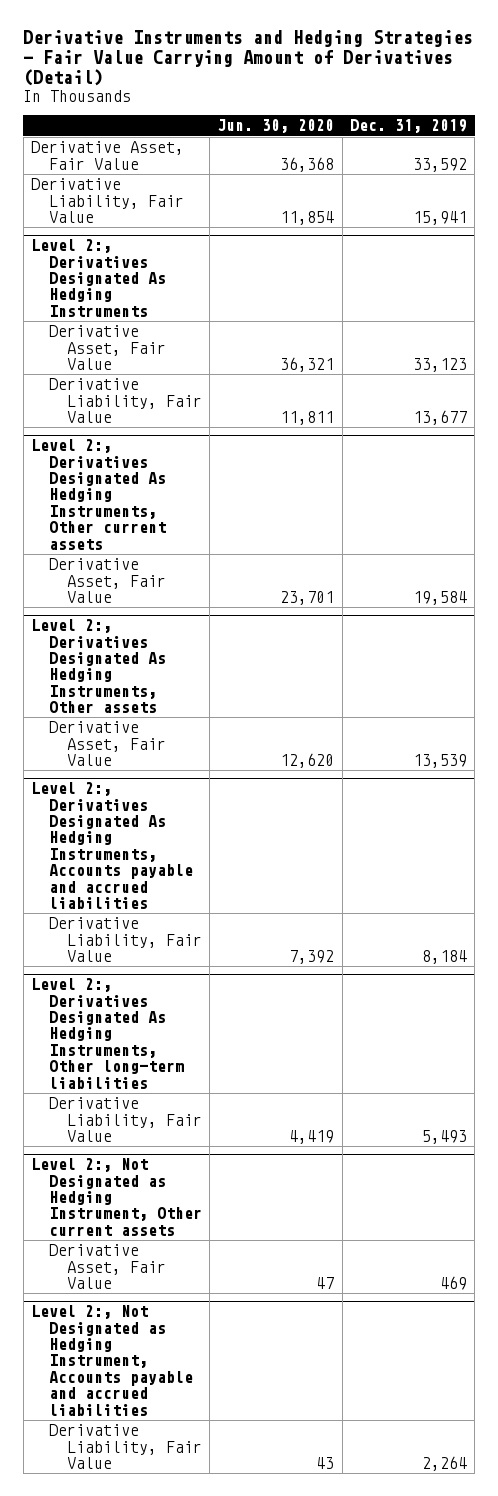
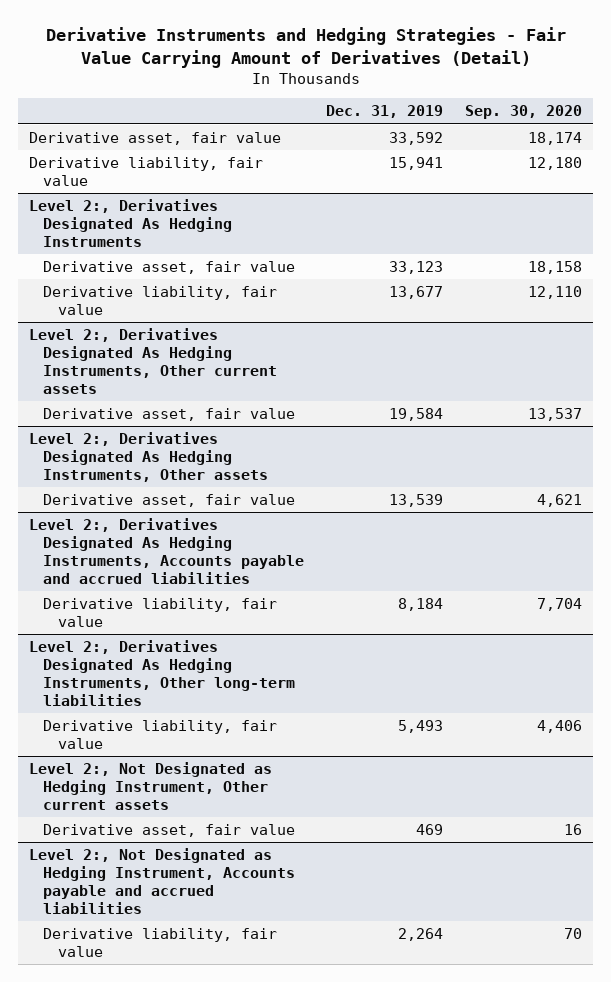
[217,119,335,134] Jun. 30, 2020 -> none
none -> [465,105,583,120] Sep. 30, 2020
[31,141,185,170] Derivative Asset, Fair Value -> [29,132,282,146] Derivative asset, fair value
[31,178,184,223] Derivative Liability, Fair Value -> [29,157,264,186] Derivative liability, fair value
[48,325,166,370] Derivative Asset, Fair Value -> [43,261,296,275] Derivative asset, fair value
[48,378,202,423] Derivative Liability, Fair Value -> [43,286,278,315] Derivative liability, fair value
[48,558,166,603] Derivative Asset, Fair Value -> [43,408,296,422] Derivative asset, fair value
[48,721,166,766] Derivative Asset, Fair Value -> [43,494,296,508] Derivative asset, fair value
[48,917,202,962] Derivative Liability, Fair Value -> [43,598,278,627] Derivative liability, fair value
[48,1097,202,1142] Derivative Liability, Fair Value -> [43,720,278,749] Derivative liability, fair value
[48,1244,166,1289] Derivative Asset, Fair Value -> [43,824,296,838] Derivative asset, fair value
[48,1424,202,1469] Derivative Liability, Fair Value -> [43,928,278,957] Derivative liability, fair value

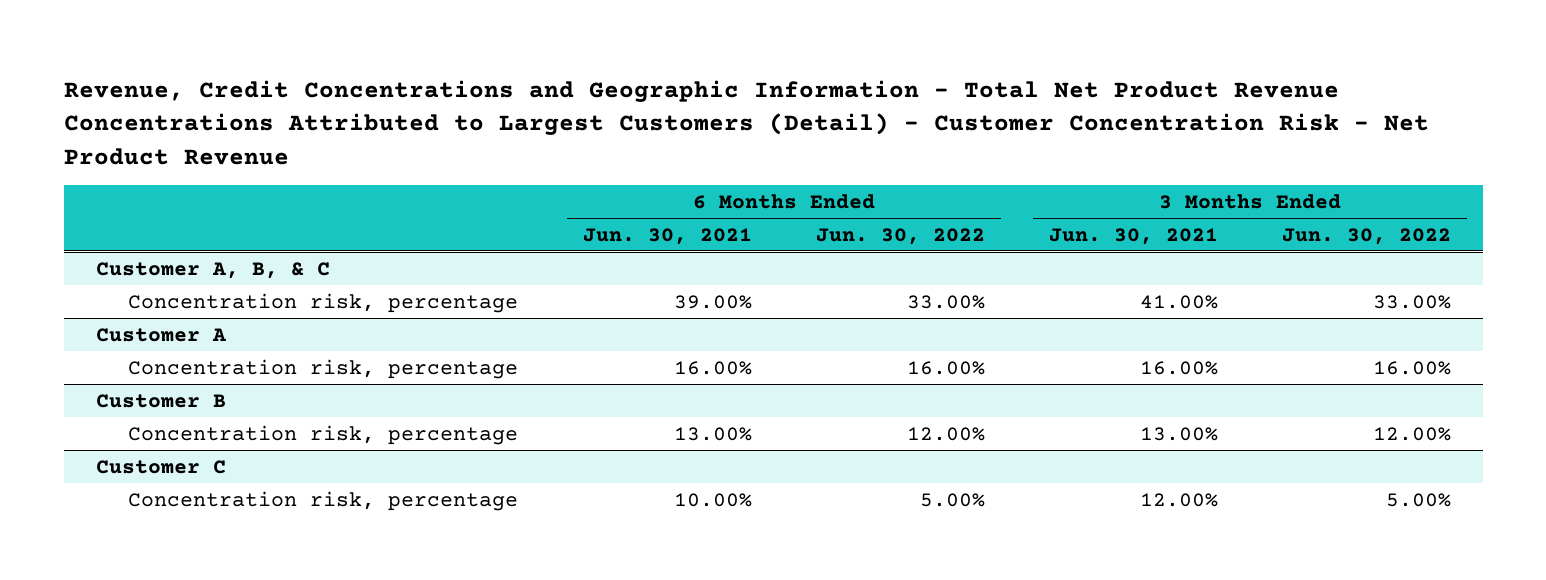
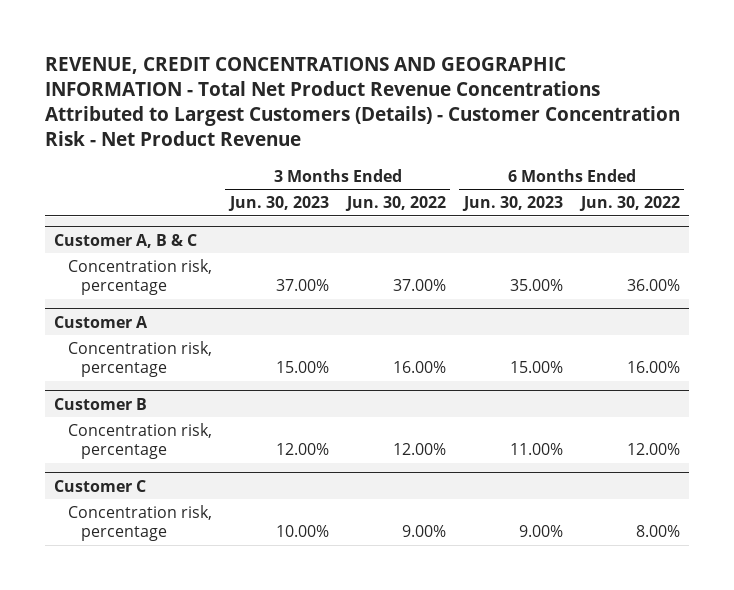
[63,79,1429,165] Revenue, Credit Concentrations and Geographic Information - Total Net Product Revenue Concentrations Attributed to Largest Customers (Detail) - Customer Concentration Risk - Net Product Revenue -> [45,56,681,147] REVENUE, CREDIT CONCENTRATIONS AND GEOGRAPHIC INFORMATION - Total Net Product Revenue Concentrations Attributed to Largest Customers (Details) - Customer Concentration Risk - Net Product Revenue
[582,227,752,245] Jun. 30, 2021 -> none
[1048,227,1218,245] Jun. 30, 2021 -> none
none -> [227,196,329,212] Jun. 30, 2023
none -> [461,196,563,212] Jun. 30, 2023
[95,261,330,279] Customer A, B, & C -> [54,233,198,248] Customer A, B & C
[906,294,985,309] 33.00% -> [626,279,680,292] 36.00%
[1372,294,1451,309] 33.00% -> [392,279,446,292] 37.00%
[919,492,985,507] 5.00% -> [635,525,680,538] 8.00%
[1385,492,1451,507] 5.00% -> [401,525,446,538] 9.00%

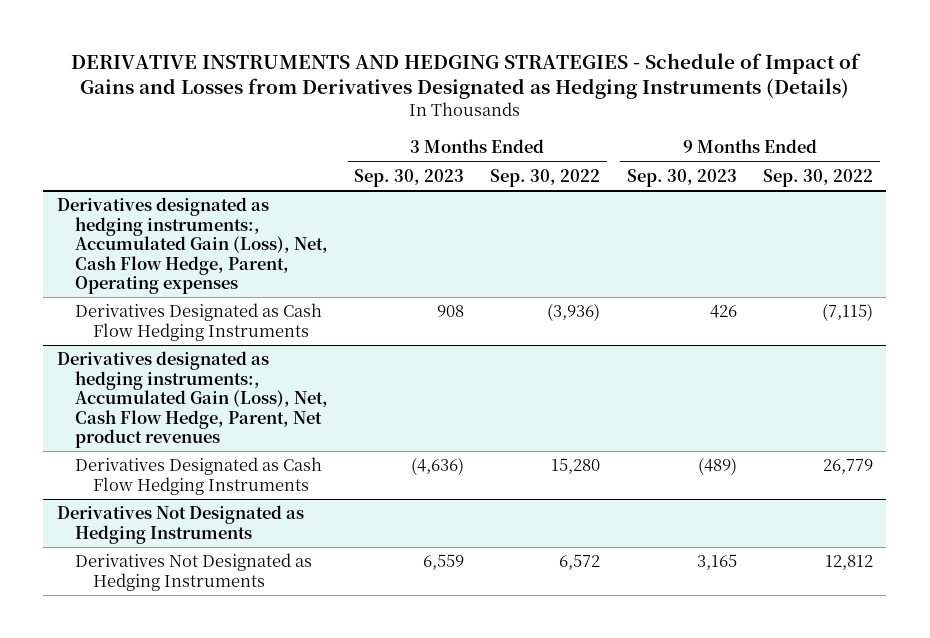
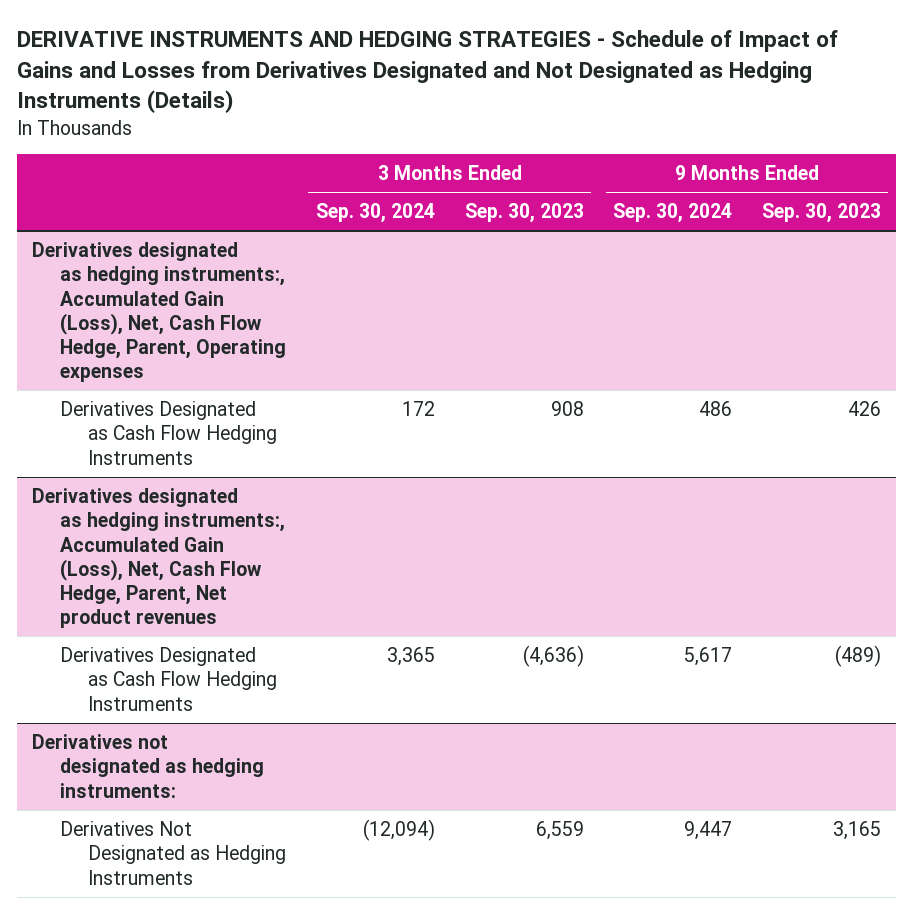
[70,52,861,100] DERIVATIVE INSTRUMENTS AND HEDGING STRATEGIES - Schedule of Impact of Gains and Losses from Derivatives Designated as Hedging Instruments (Details) -> [17,30,839,114] DERIVATIVE INSTRUMENTS AND HEDGING STRATEGIES - Schedule of Impact of Gains and Losses from Derivatives Designated and Not Designated as Hedging Instruments (Details)
[490,168,601,187] Sep. 30, 2022 -> none
[763,168,874,187] Sep. 30, 2022 -> none
none -> [315,203,435,224] Sep. 30, 2024
none -> [613,203,733,224] Sep. 30, 2024
[56,505,304,544] Derivatives Not Designated as Hedging Instruments -> [31,733,265,798] Derivatives not designated as hedging instruments:

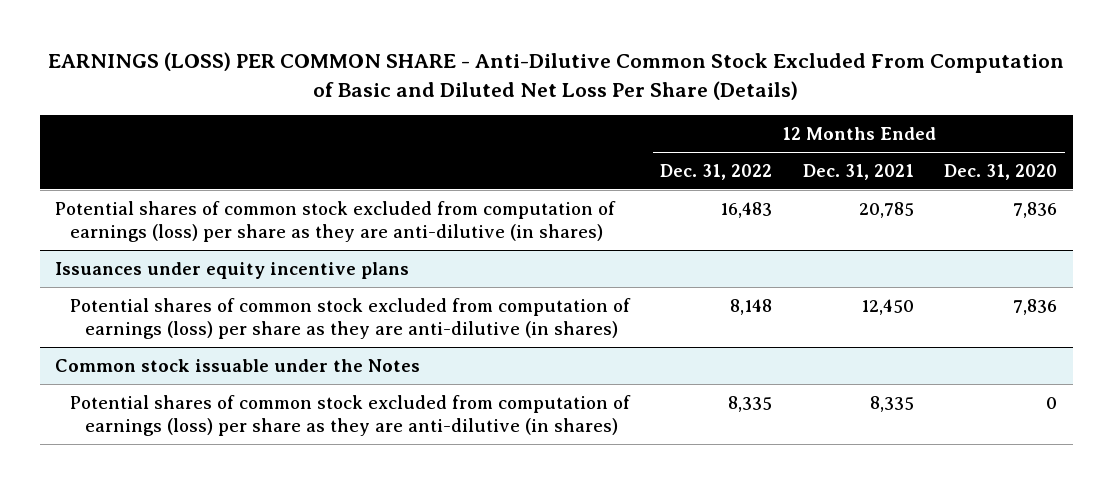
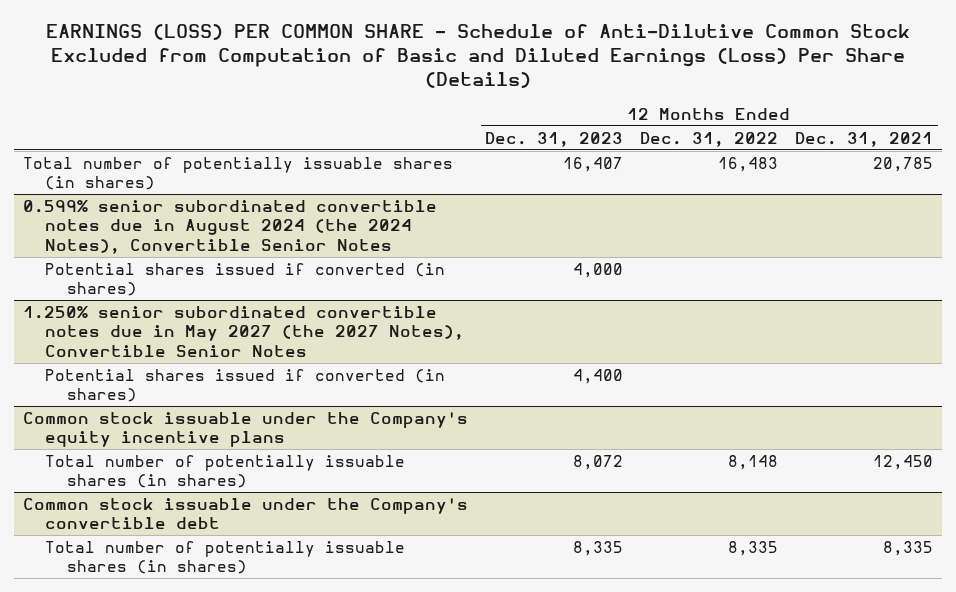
[48,52,1065,100] EARNINGS (LOSS) PER COMMON SHARE - Anti-Dilutive Common Stock Excluded From Computation of Basic and Diluted Net Loss Per Share (Details) -> [46,24,911,89] EARNINGS (LOSS) PER COMMON SHARE - Schedule of Anti-Dilutive Common Stock Excluded from Computation of Basic and Diluted Earnings (Loss) Per Share (Details)
[944,163,1058,180] Dec. 31, 2020 -> none
none -> [484,131,623,147] Dec. 31, 2023
[55,200,617,242] Potential shares of common stock excluded from computation of earnings (loss) per share as they are anti-dilutive (in shares) -> [22,156,453,191] Total number of potentially issuable shares (in shares)
none -> [22,199,437,254] 0.599% senior subordinated convertible notes due in August 2024 (the 2024 Notes), Convertible Senior Notes
none -> [45,262,446,297] Potential shares issued if converted (in shares)
none -> [22,305,465,357] 1.250% senior subordinated convertible notes due in May 2027 (the 2027 Notes), Convertible Senior Notes
none -> [45,368,446,403] Potential shares issued if converted (in shares)
[55,261,410,279] Issuances under equity incentive plans -> [22,411,468,448] Common stock issuable under the Company's equity incentive plans
[69,297,631,339] Potential shares of common stock excluded from computation of earnings (loss) per share as they are anti-dilutive (in shares) -> [45,454,406,489] Total number of potentially issuable shares (in shares)
[55,358,421,372] Common stock issuable under the Notes -> [22,497,468,530] Common stock issuable under the Company's convertible debt
[69,394,631,436] Potential shares of common stock excluded from computation of earnings (loss) per share as they are anti-dilutive (in shares) -> [45,540,406,575] Total number of potentially issuable shares (in shares)

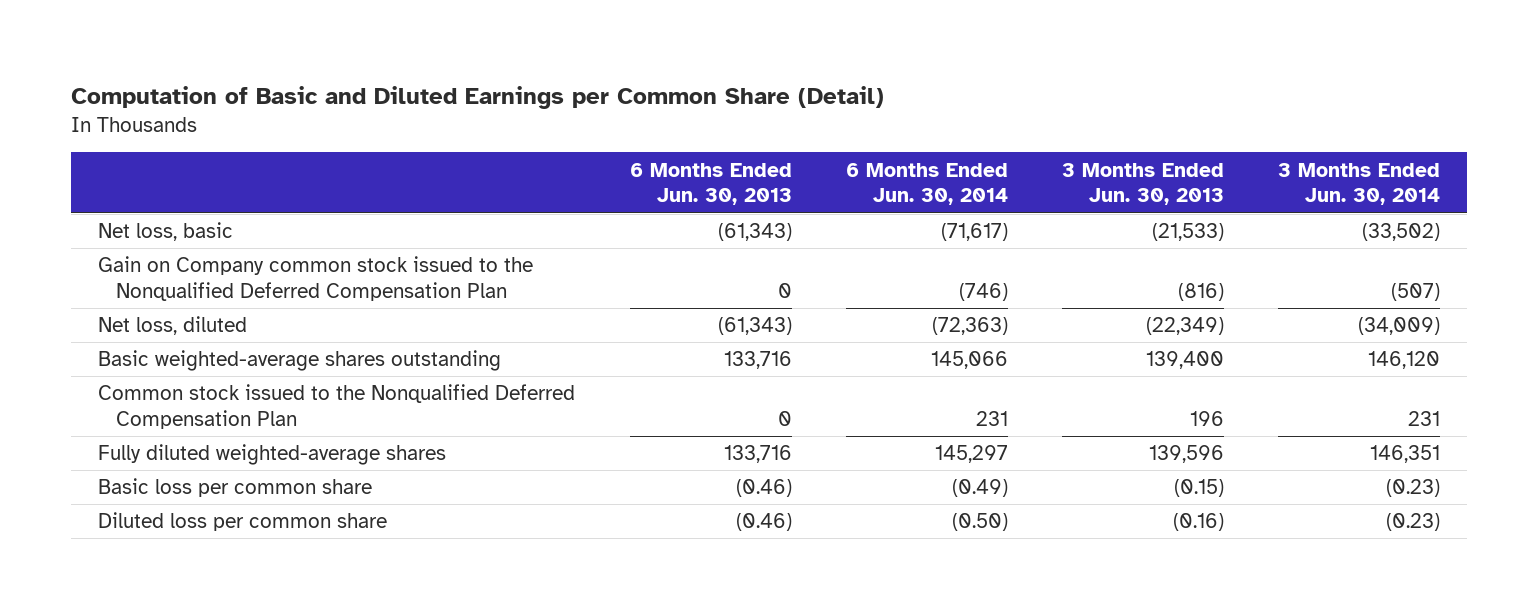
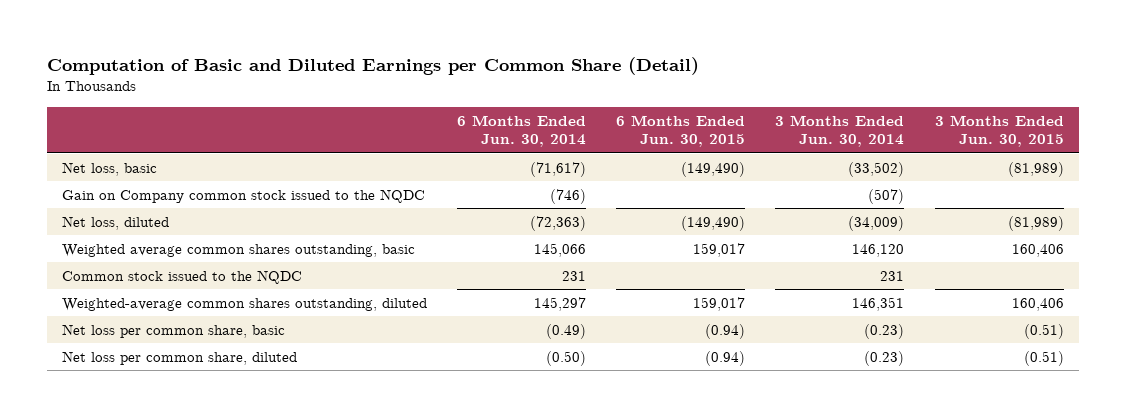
[629,162,792,206] 6 Months Ended Jun. 30, 2013 -> none
[1062,162,1225,206] 3 Months Ended Jun. 30, 2013 -> none
none -> [616,114,746,148] 6 Months Ended Jun. 30, 2015
none -> [934,114,1064,148] 3 Months Ended Jun. 30, 2015
[98,256,534,302] Gain on Company common stock issued to the Nonqualified Deferred Compensation Plan -> [62,188,426,203] Gain on Company common stock issued to the NQDC
[98,350,502,372] Basic weighted-average shares outstanding -> [62,243,416,257] Weighted average common shares outstanding, basic
[98,384,576,430] Common stock issued to the Nonqualified Deferred Compensation Plan -> [62,269,303,284] Common stock issued to the NQDC
[98,444,447,466] Fully diluted weighted-average shares -> [62,297,428,311] Weighted-average common shares outstanding, diluted
[98,478,373,498] Basic loss per common share -> [62,323,286,338] Net loss per common share, basic
[98,512,388,532] Diluted loss per common share -> [62,350,298,365] Net loss per common share, diluted

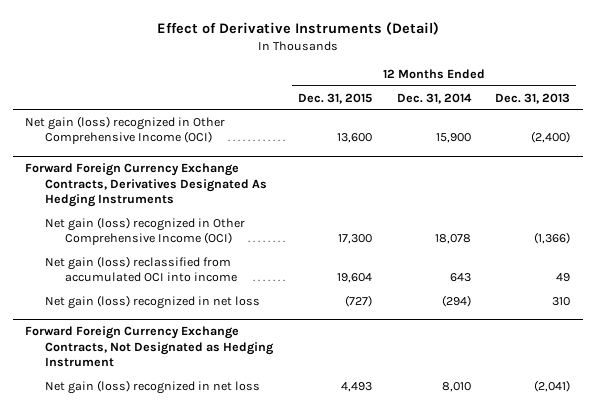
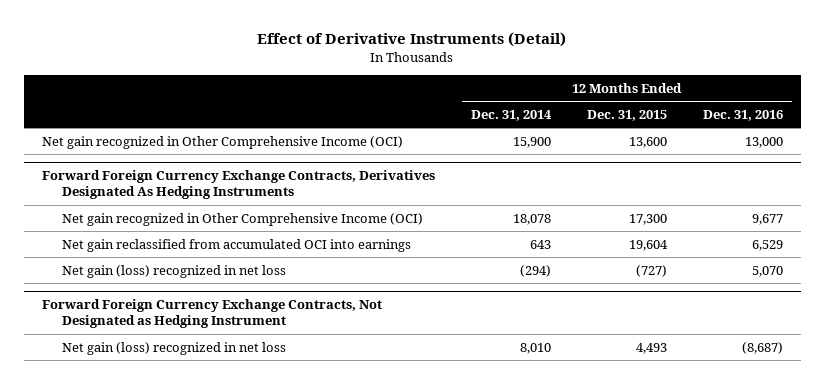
[495,92,571,104] Dec. 31, 2013 -> none
none -> [703,109,784,121] Dec. 31, 2016
[25,115,226,144] Net gain (loss) recognized in Other Comprehensive Income (OCI) -> [41,135,403,149] Net gain recognized in Other Comprehensive Income (OCI)
[45,216,246,245] Net gain (loss) recognized in Other Comprehensive Income (OCI) -> [61,212,423,226] Net gain recognized in Other Comprehensive Income (OCI)
[45,255,237,282] Net gain (loss) reclassified from accumulated OCI into income -> [61,238,411,252] Net gain reclassified from accumulated OCI into earnings

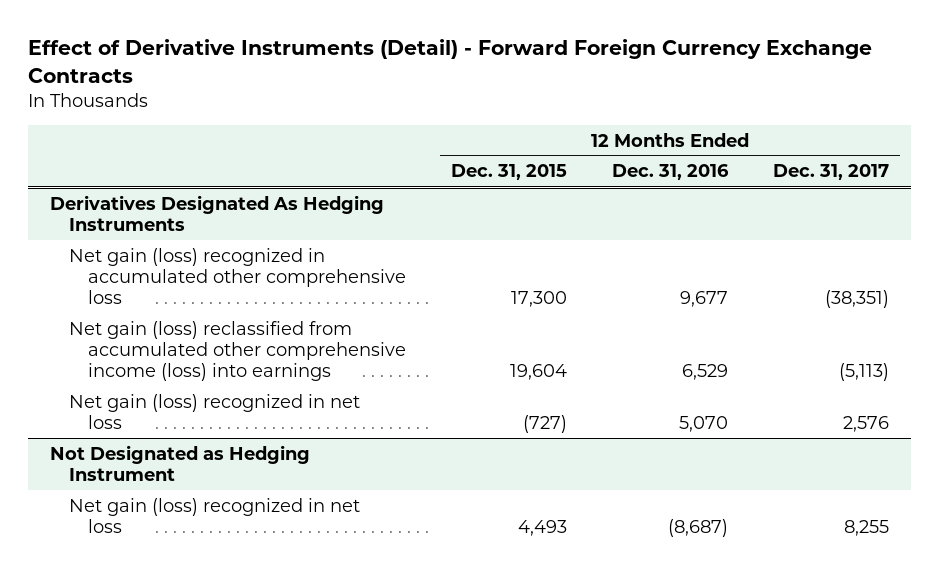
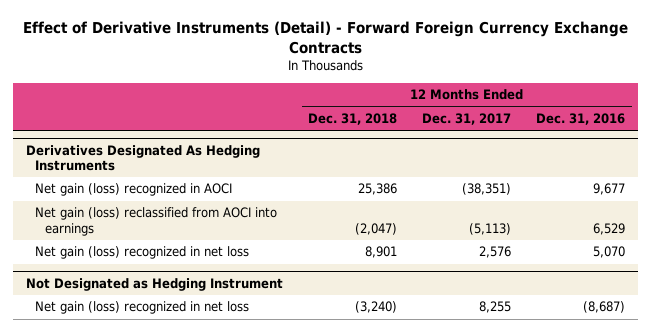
[451,164,568,181] Dec. 31, 2015 -> none
none -> [307,112,397,125] Dec. 31, 2018
[69,247,407,304] Net gain (loss) recognized in accumulated other comprehensive loss -> [35,183,233,197] Net gain (loss) recognized in AOCI
[69,320,407,381] Net gain (loss) reclassified from accumulated other comprehensive income (loss) into earnings -> [35,207,278,236] Net gain (loss) reclassified from AOCI into earnings

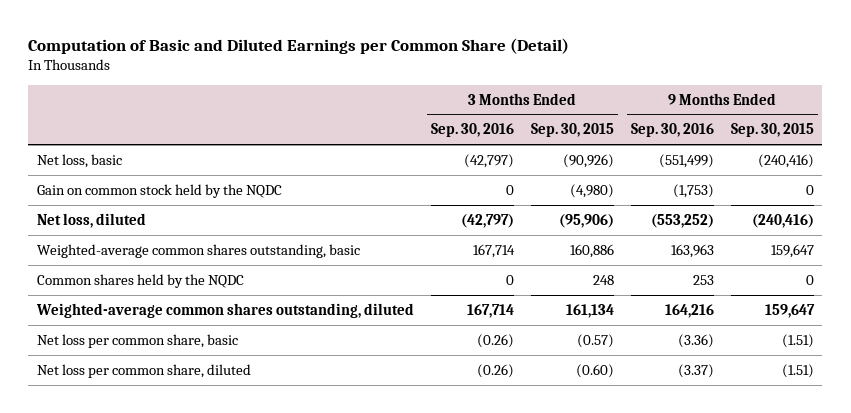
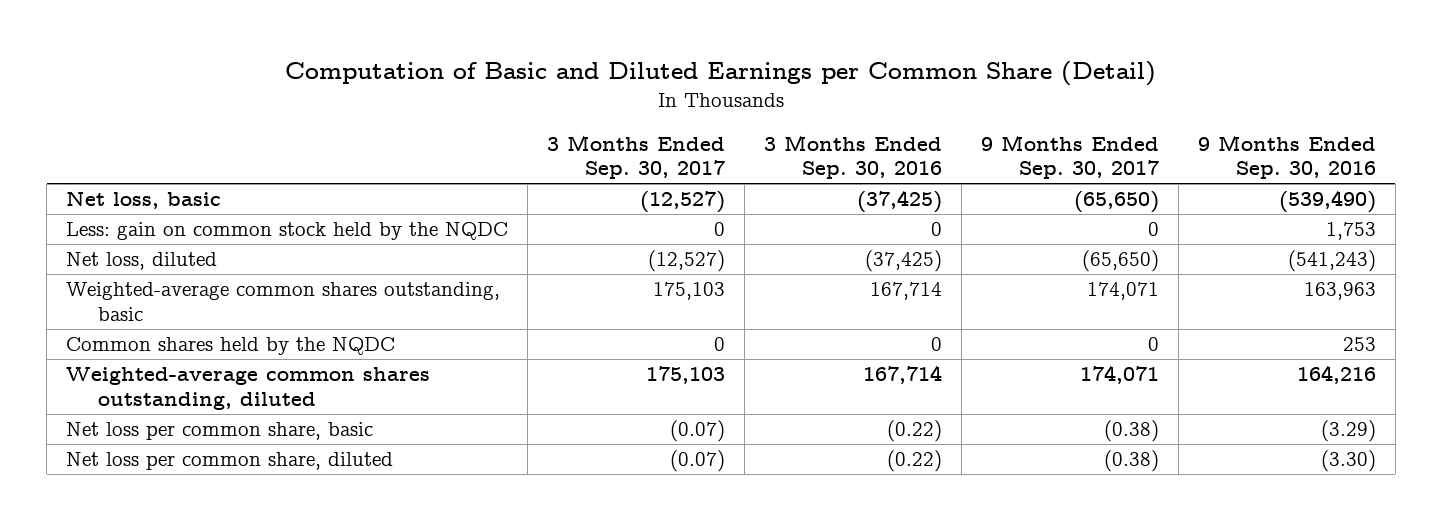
[530,123,614,138] Sep. 30, 2015 -> none
[730,123,814,138] Sep. 30, 2015 -> none
none -> [547,134,726,180] 3 Months Ended Sep. 30, 2017
none -> [980,134,1159,180] 9 Months Ended Sep. 30, 2017
[463,153,514,168] (42,797) -> [856,190,942,214] (37,425)
[658,153,714,168] (551,499) -> [1278,190,1376,214] (539,490)
[36,183,282,198] Gain on common stock held by the NQDC -> [66,222,509,241] Less: gain on common stock held by the NQDC
[672,183,714,198] (1,753) -> [1325,222,1376,241] 1,753
[460,213,514,228] (42,797) -> [864,250,942,273] (37,425)
[650,213,714,228] (553,252) -> [1287,250,1376,273] (541,243)
[476,333,514,348] (0.26) -> [886,420,942,443] (0.22)
[677,333,714,348] (3.36) -> [1320,420,1376,443] (3.29)
[476,363,514,378] (0.26) -> [886,450,942,473] (0.22)
[677,363,714,378] (3.37) -> [1320,450,1376,473] (3.30)

